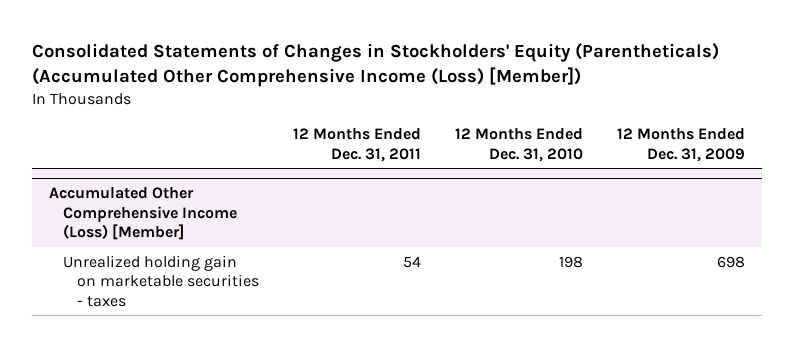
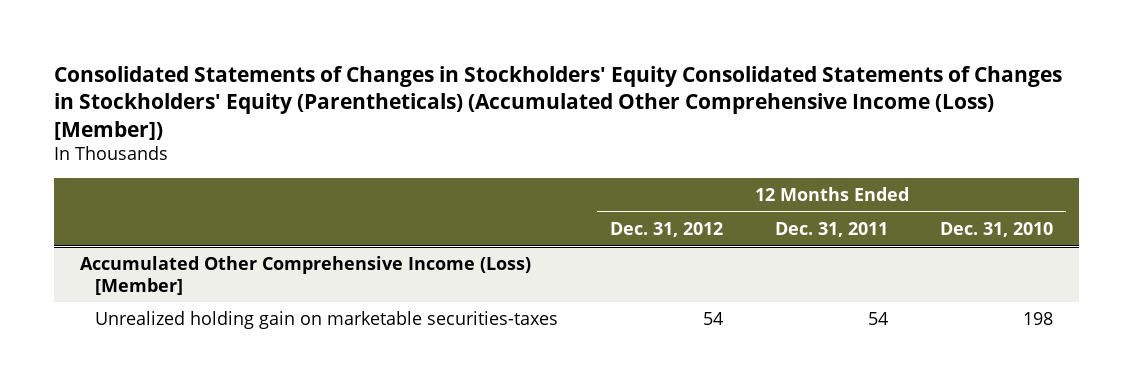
[32,43,720,87] Consolidated Statements of Changes in Stockholders' Equity (Parentheticals) (Accumulated Other Comprehensive Income (Loss) [Member]) -> [54,65,1063,140] Consolidated Statements of Changes in Stockholders' Equity Consolidated Statements of Changes in Stockholders' Equity (Parentheticals) (Accumulated Other Comprehensive Income (Loss) [Member])
[617,128,746,162] 12 Months Ended Dec. 31, 2009 -> none
none -> [609,222,723,238] Dec. 31, 2012
[63,254,260,307] Unrealized holding gain on marketable securities - taxes -> [94,311,558,330] Unrealized holding gain on marketable securities-taxes

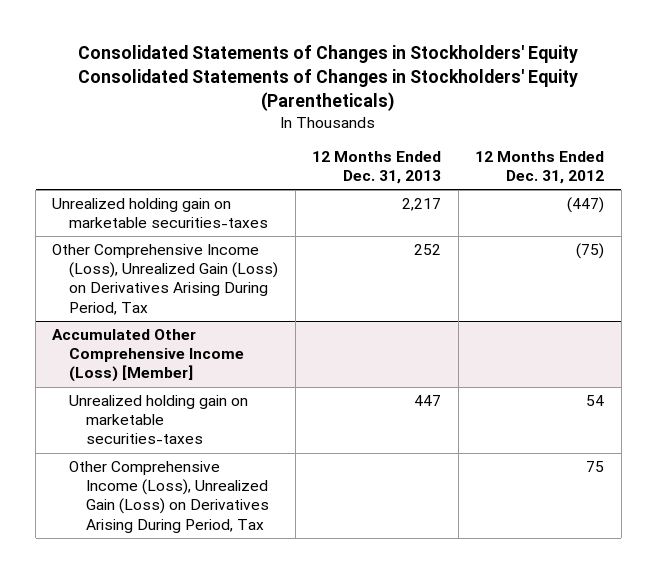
[54,65,1063,140] Consolidated Statements of Changes in Stockholders' Equity Consolidated Statements of Changes in Stockholders' Equity (Parentheticals) (Accumulated Other Comprehensive Income (Loss) [Member]) -> [78,45,579,111] Consolidated Statements of Changes in Stockholders' Equity Consolidated Statements of Changes in Stockholders' Equity (Parentheticals)
[775,222,889,238] Dec. 31, 2011 -> none
[940,222,1054,238] Dec. 31, 2010 -> none
none -> [312,150,442,185] 12 Months Ended Dec. 31, 2013
none -> [52,197,269,229] Unrealized holding gain on marketable securities-taxes
none -> [52,243,279,315] Other Comprehensive Income (Loss), Unrealized Gain (Loss) on Derivatives Arising During Period, Tax
none -> [69,460,269,533] Other Comprehensive Income (Loss), Unrealized Gain (Loss) on Derivatives Arising During Period, Tax

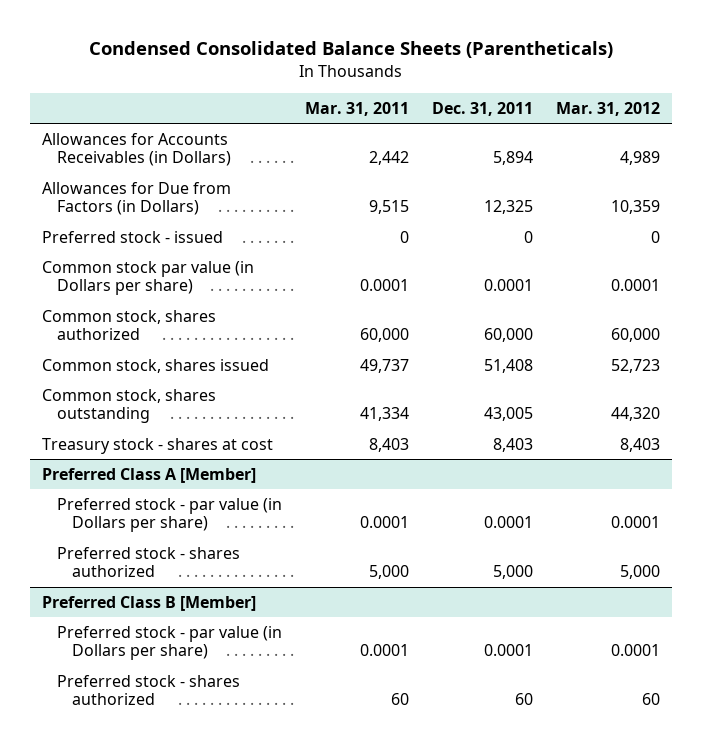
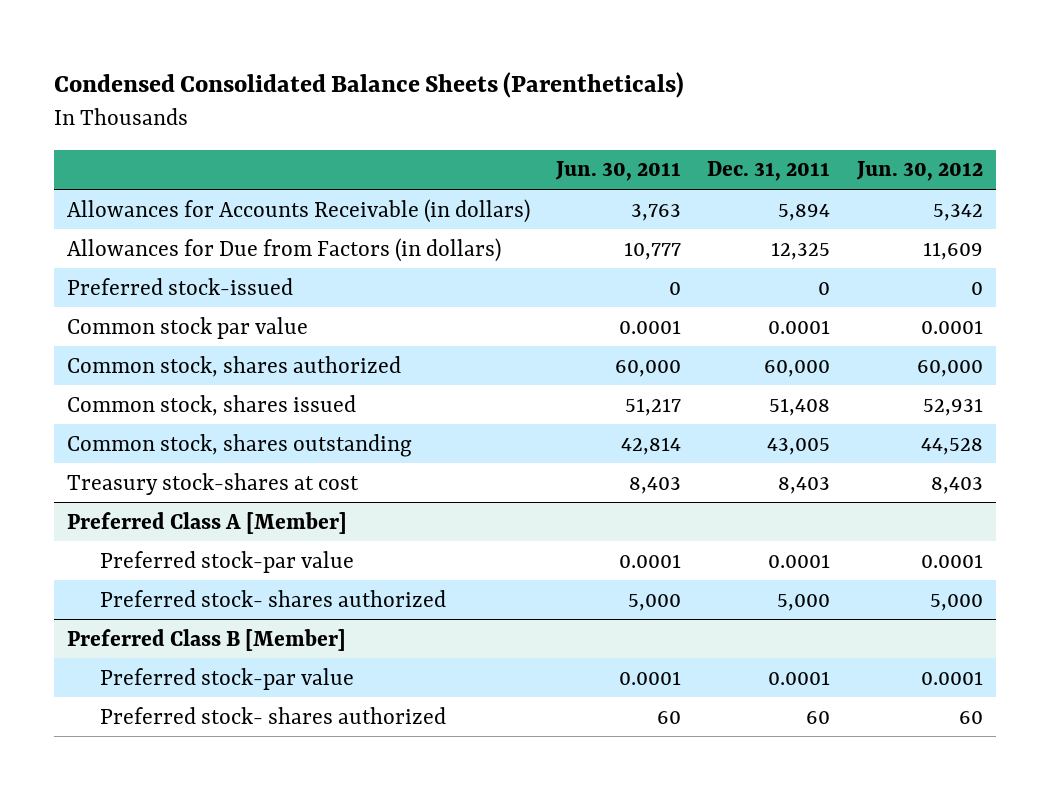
[305,101,410,116] Mar. 31, 2011 -> none
[556,101,661,116] Mar. 31, 2012 -> none
none -> [555,161,682,182] Jun. 30, 2011
none -> [855,161,983,182] Jun. 30, 2012
[42,132,232,167] Allowances for Accounts Receivables (in Dollars) -> [67,198,531,223] Allowances for Accounts Receivable (in dollars)
[42,181,232,216] Allowances for Due from Factors (in Dollars) -> [67,237,502,262] Allowances for Due from Factors (in dollars)
[42,230,224,243] Preferred stock - issued -> [67,277,294,295] Preferred stock-issued
[42,260,255,296] Common stock par value (in Dollars per share) -> [67,316,309,339] Common stock par value
[42,437,274,454] Treasury stock - shares at cost -> [67,472,360,495] Treasury stock-shares at cost
[57,497,283,533] Preferred stock - par value (in Dollars per share) -> [100,550,355,573] Preferred stock-par value
[57,546,241,578] Preferred stock - shares authorized -> [100,589,447,607] Preferred stock- shares authorized
[57,625,283,661] Preferred stock - par value (in Dollars per share) -> [100,667,355,690] Preferred stock-par value
[57,674,241,706] Preferred stock - shares authorized -> [100,706,447,724] Preferred stock- shares authorized

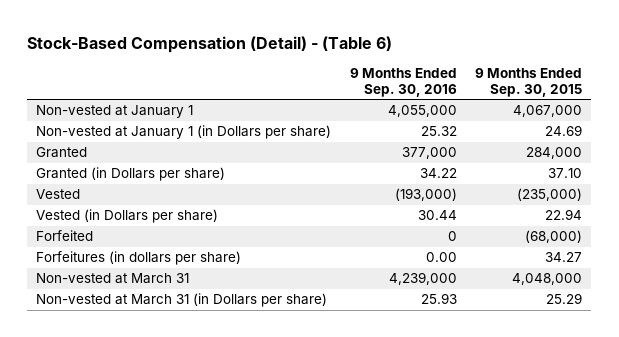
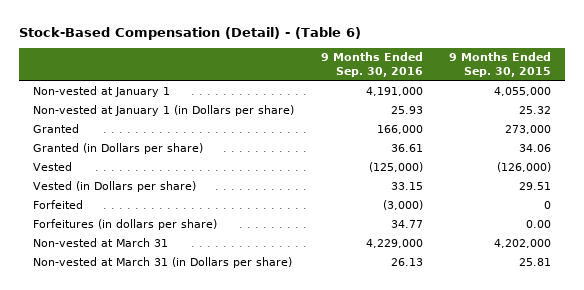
[387,105,457,118] 4,055,000 -> [365,86,423,96] 4,191,000
[513,105,583,118] 4,067,000 -> [494,86,552,96] 4,055,000
[420,126,457,137] 25.32 -> [390,105,423,114] 25.93
[545,125,583,137] 24.69 -> [519,105,552,114] 25.32
[401,147,457,160] 377,000 -> [376,124,423,134] 166,000
[526,147,583,160] 284,000 -> [505,124,552,134] 273,000
[419,168,457,179] 34.22 -> [390,143,423,152] 36.61
[548,168,583,179] 37.10 -> [519,143,552,152] 34.06
[394,188,457,202] (193,000) -> [368,161,423,172] (125,000)
[517,188,583,202] (235,000) -> [497,161,552,172] (126,000)
[417,210,457,221] 30.44 -> [390,181,423,190] 33.15
[545,209,583,221] 22.94 -> [519,181,552,190] 29.51
[447,231,457,242] 0 -> [382,199,423,210] (3,000)
[525,230,583,244] (68,000) -> [544,200,552,209] 0
[425,252,457,263] 0.00 -> [390,219,423,228] 34.77
[545,252,583,263] 34.27 -> [526,219,552,228] 0.00
[388,272,457,286] 4,239,000 -> [365,238,423,248] 4,229,000
[512,273,583,286] 4,048,000 -> [494,238,552,248] 4,202,000
[420,293,457,305] 25.93 -> [390,257,423,266] 26.13
[546,293,583,305] 25.29 -> [519,257,552,266] 25.81

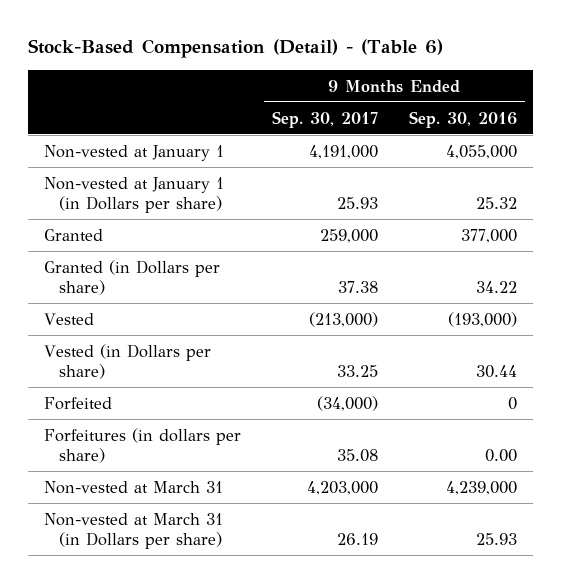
[449,52,552,77] 9 Months Ended Sep. 30, 2015 -> none
none -> [271,110,378,128] Sep. 30, 2017
[365,86,423,96] 4,191,000 -> [446,144,518,159] 4,055,000
[390,105,423,114] 25.93 -> [476,197,518,210] 25.32
[376,124,423,134] 166,000 -> [461,228,518,243] 377,000
[390,143,423,152] 36.61 -> [476,281,518,294] 34.22
[368,161,423,172] (125,000) -> [448,311,518,327] (193,000)
[390,181,423,190] 33.15 -> [476,365,518,379] 30.44
[382,199,423,210] (3,000) -> [508,396,518,410] 0
[390,219,423,228] 34.77 -> [485,449,518,463] 0.00
[365,238,423,248] 4,229,000 -> [446,480,518,495] 4,239,000
[390,257,423,266] 26.13 -> [476,533,518,546] 25.93

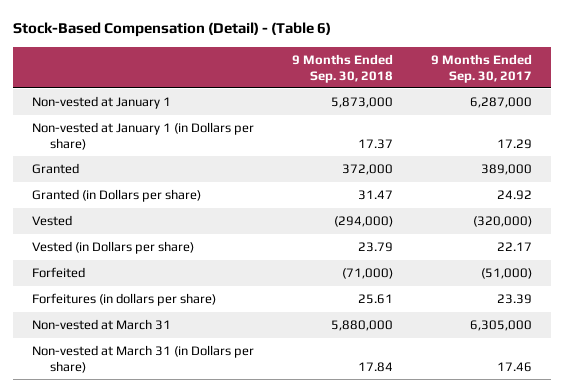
[409,110,518,128] Sep. 30, 2016 -> none
none -> [292,53,394,83] 9 Months Ended Sep. 30, 2018
[308,144,378,159] 4,191,000 -> [470,97,533,109] 6,287,000
[336,197,378,210] 25.93 -> [497,138,533,149] 17.29
[319,228,378,243] 259,000 -> [481,164,533,176] 389,000
[337,281,378,294] 37.38 -> [497,190,533,201] 24.92
[308,311,378,327] (213,000) -> [473,216,533,228] (320,000)
[336,365,378,378] 33.25 -> [497,242,533,252] 22.17
[316,395,378,411] (34,000) -> [481,268,533,280] (51,000)
[336,449,378,463] 35.08 -> [497,294,533,305] 23.39
[306,480,378,495] 4,203,000 -> [470,320,533,332] 6,305,000
[336,533,378,546] 26.19 -> [497,361,533,372] 17.46

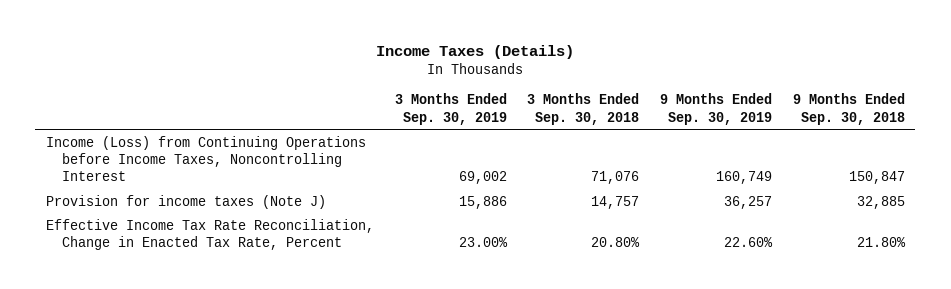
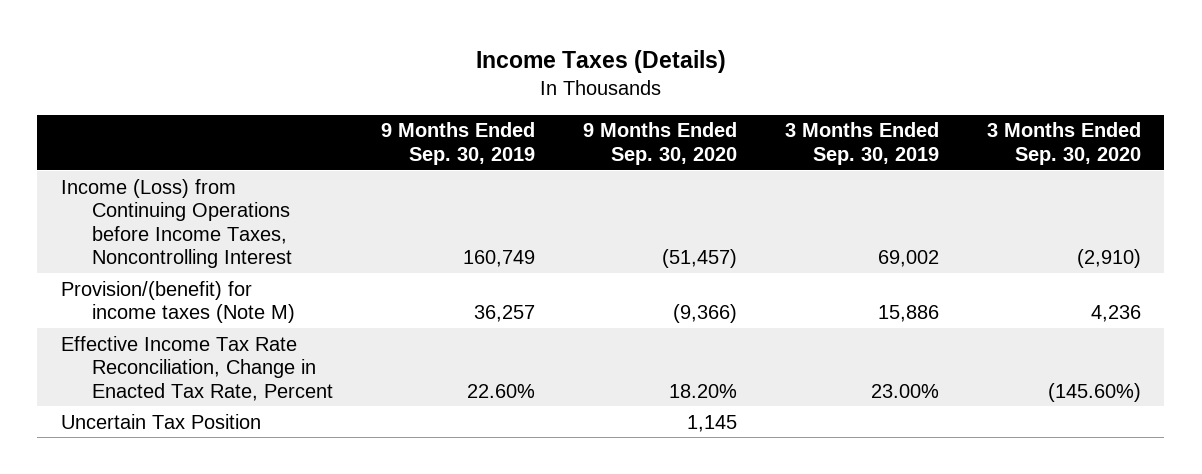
[527,93,640,125] 3 Months Ended Sep. 30, 2018 -> none
[792,93,905,125] 9 Months Ended Sep. 30, 2018 -> none
none -> [582,122,737,165] 9 Months Ended Sep. 30, 2020
none -> [986,122,1141,165] 3 Months Ended Sep. 30, 2020
[45,194,326,209] Provision for income taxes (Note J) -> [61,280,295,324] Provision/(benefit) for income taxes (Note M)
none -> [61,413,262,429] Uncertain Tax Position

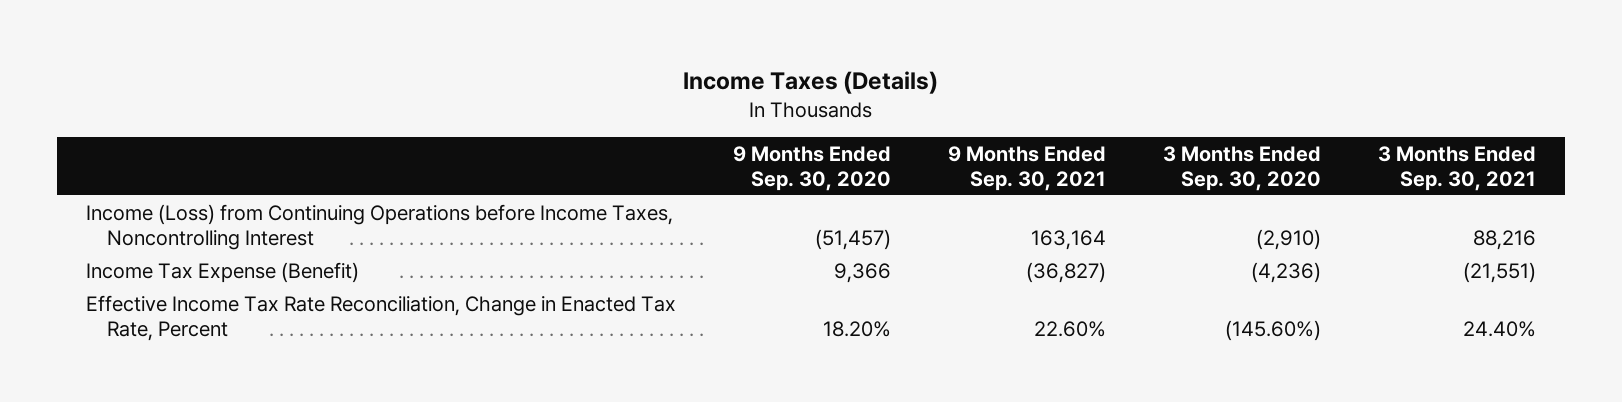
[380,122,535,165] 9 Months Ended Sep. 30, 2019 -> none
[784,122,939,165] 3 Months Ended Sep. 30, 2019 -> none
none -> [947,145,1106,191] 9 Months Ended Sep. 30, 2021
none -> [1378,145,1537,191] 3 Months Ended Sep. 30, 2021
[61,280,295,324] Provision/(benefit) for income taxes (Note M) -> [85,261,359,283] Income Tax Expense (Benefit)
[672,304,737,324] (9,366) -> [833,262,891,283] 9,366
[1090,305,1141,323] 4,236 -> [1251,261,1322,283] (4,236)
[61,413,262,429] Uncertain Tax Position -> none

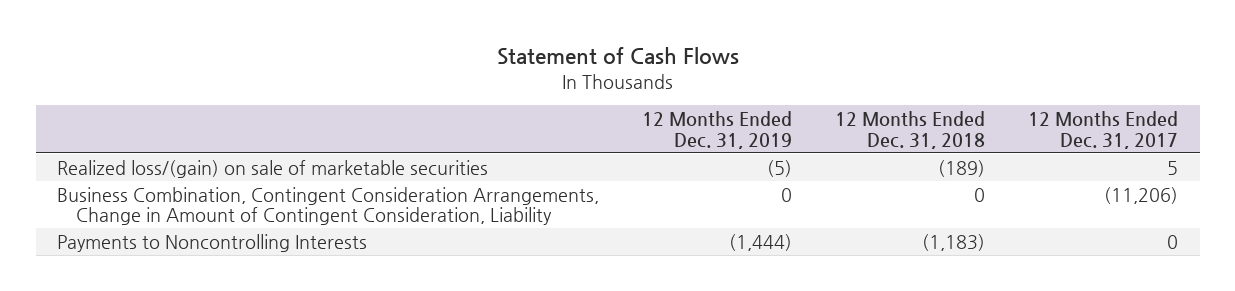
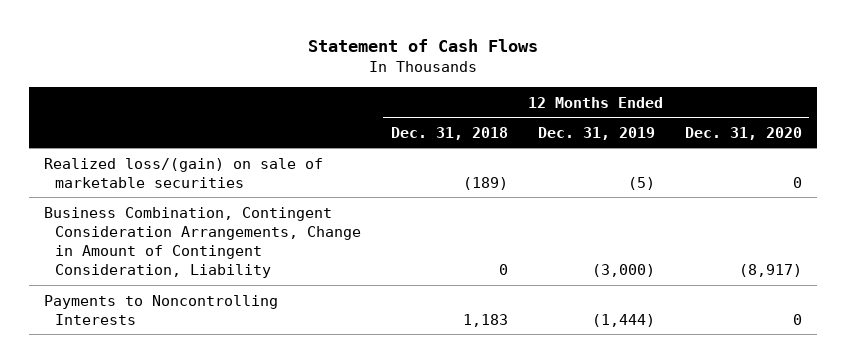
[1028,111,1179,149] 12 Months Ended Dec. 31, 2017 -> none
none -> [684,126,802,140] Dec. 31, 2020
[781,187,793,202] 0 -> [591,263,655,277] (3,000)
[922,233,986,251] (1,183) -> [462,313,508,327] 1,183

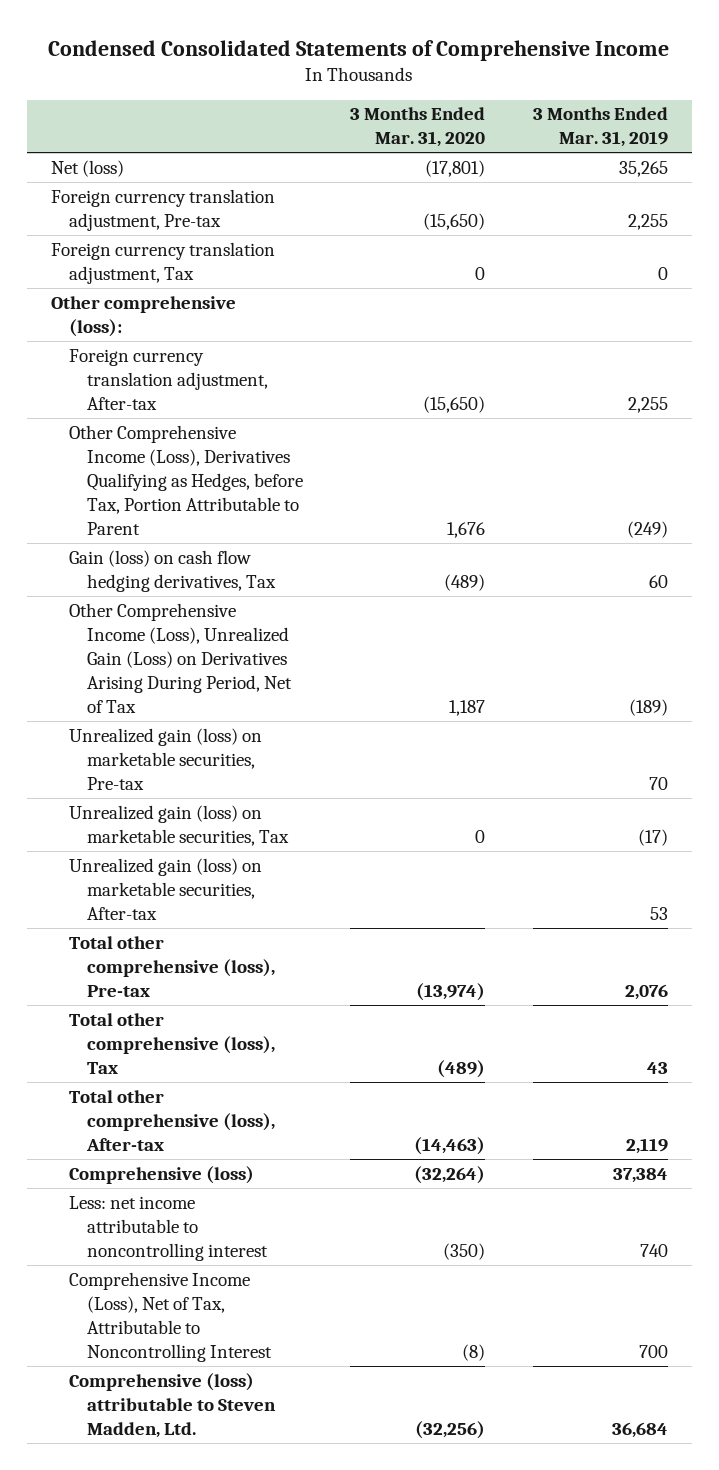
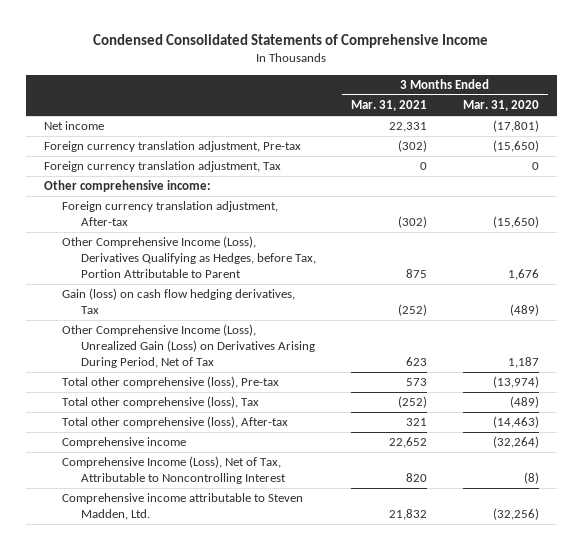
[532,107,668,148] 3 Months Ended Mar. 31, 2019 -> none
none -> [351,100,428,112] Mar. 31, 2021
[50,159,124,177] Net (loss) -> [43,121,104,131] Net income
[50,295,236,337] Other comprehensive (loss): -> [43,180,211,193] Other comprehensive income:
[68,727,262,790] Unrealized gain (loss) on marketable securities, Pre-tax -> none
[68,804,290,846] Unrealized gain (loss) on marketable securities, Tax -> none
[68,857,262,920] Unrealized gain (loss) on marketable securities, After-tax -> none
[68,1195,269,1261] Less: net income attributable to noncontrolling interest -> none
[68,1165,254,1184] Comprehensive (loss) -> [62,437,187,449] Comprehensive income
[68,1372,277,1438] Comprehensive (loss) attributable to Steven Madden, Ltd. -> [62,493,304,521] Comprehensive income attributable to Steven Madden, Ltd.

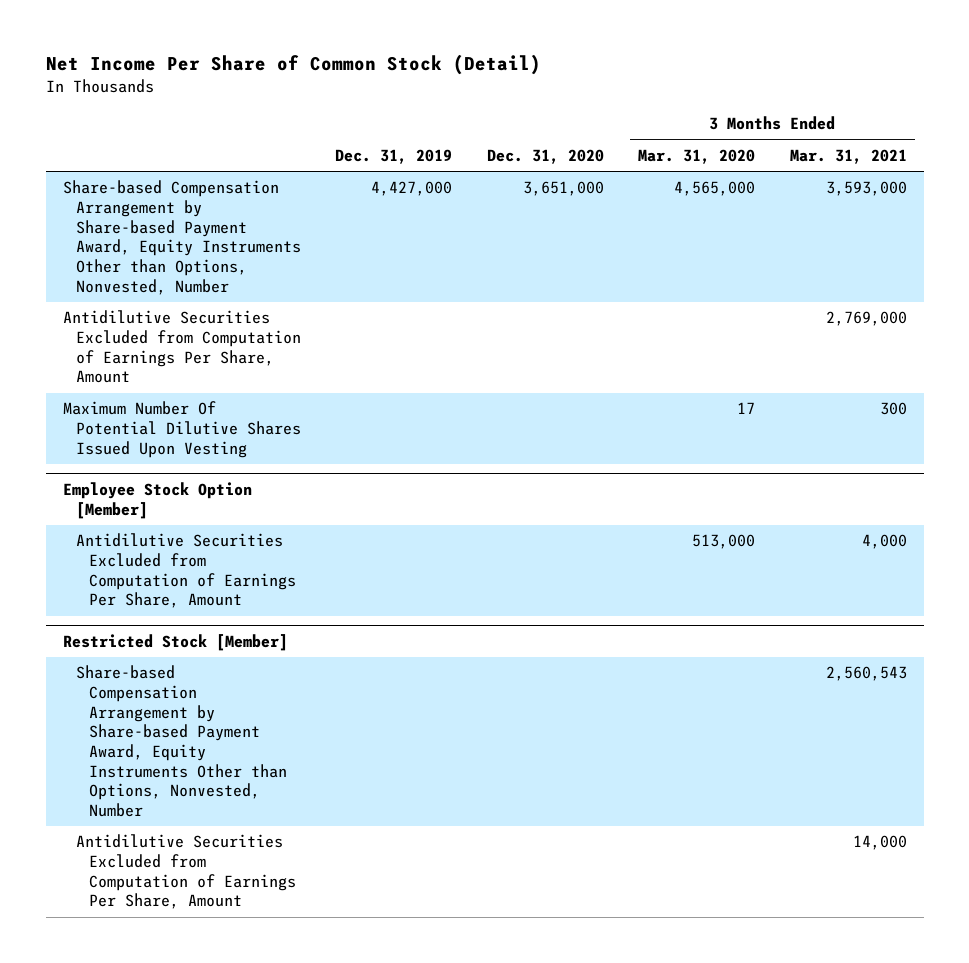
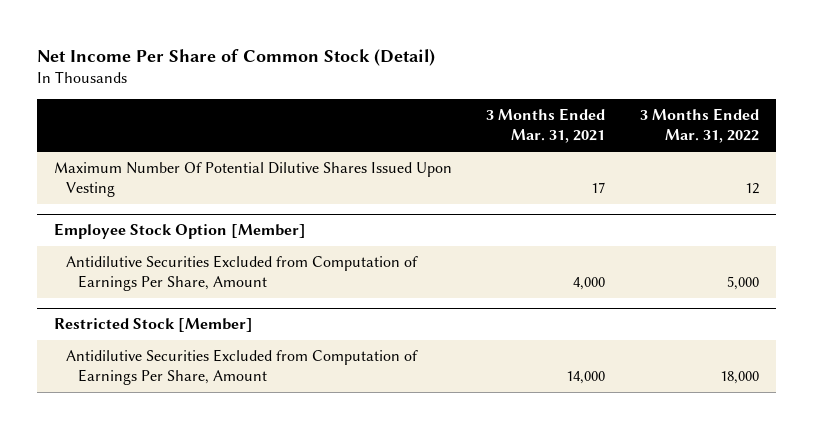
[335,148,453,164] Dec. 31, 2019 -> none
[486,148,604,164] Dec. 31, 2020 -> none
[638,148,756,164] Mar. 31, 2020 -> none
none -> [639,108,759,144] 3 Months Ended Mar. 31, 2022
[62,180,302,295] Share-based Compensation Arrangement by Share-based Payment Award, Equity Instruments Other than Options, Nonvested, Number -> none
[62,310,302,384] Antidilutive Securities Excluded from Computation of Earnings Per Share, Amount -> none
[879,402,907,416] 300 -> [591,182,606,194] 17
[76,665,288,818] Share-based Compensation Arrangement by Share-based Payment Award, Equity Instruments Other than Options, Nonvested, Number -> none

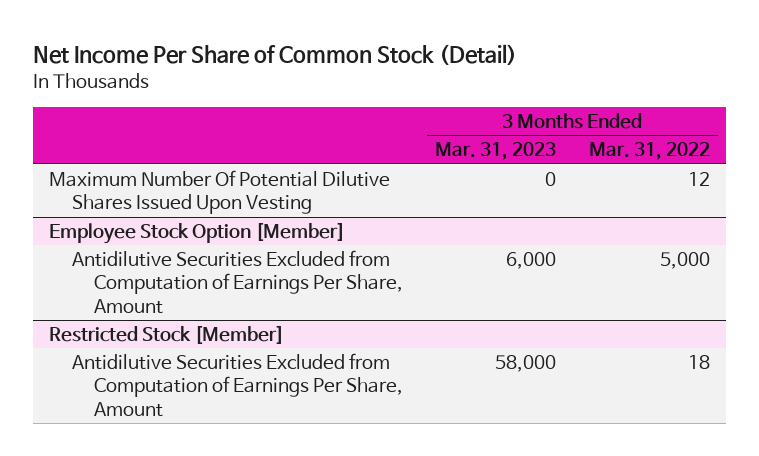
[486,108,606,144] 3 Months Ended Mar. 31, 2021 -> none
none -> [435,142,557,161] Mar. 31, 2023
[719,371,759,385] 18,000 -> [687,355,710,370] 18

